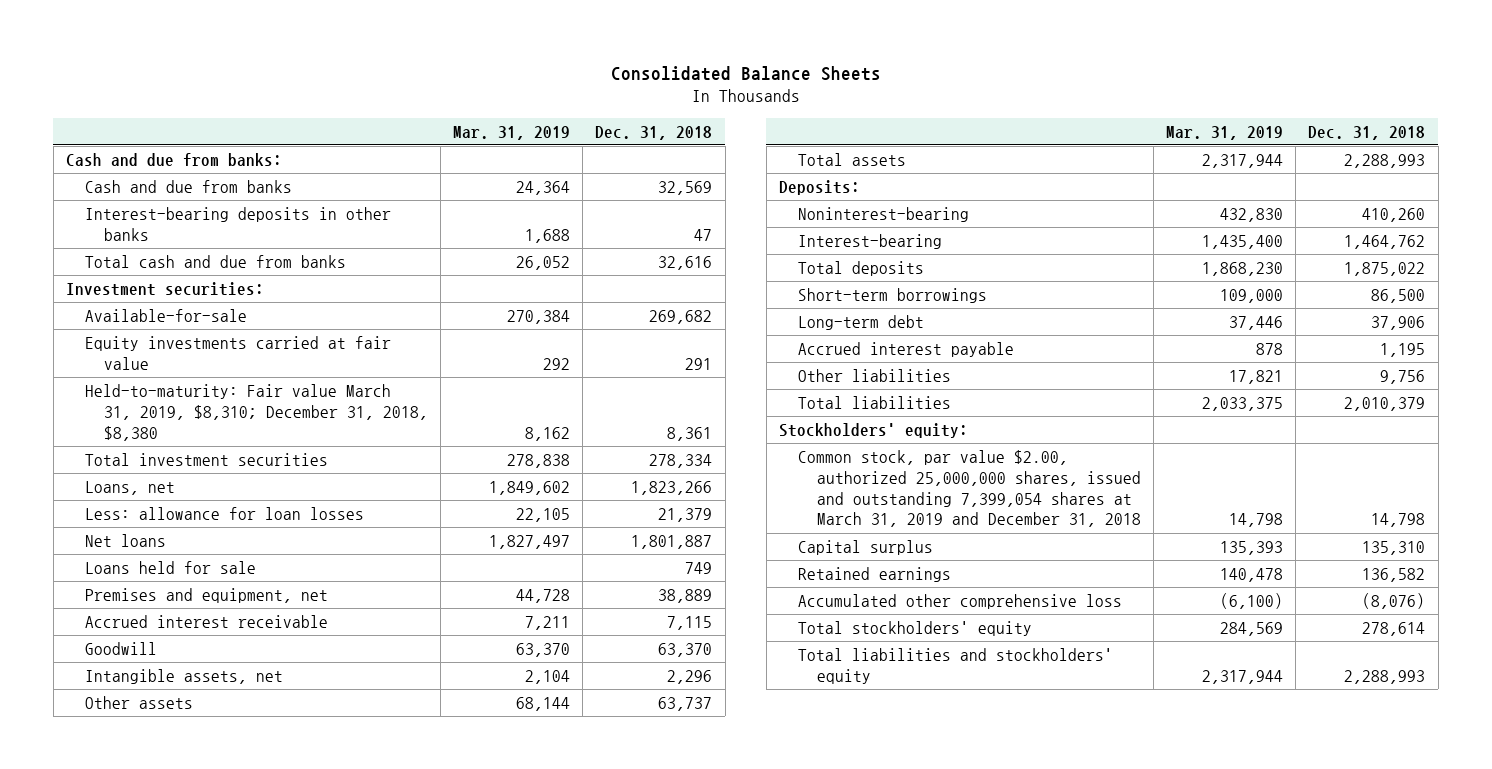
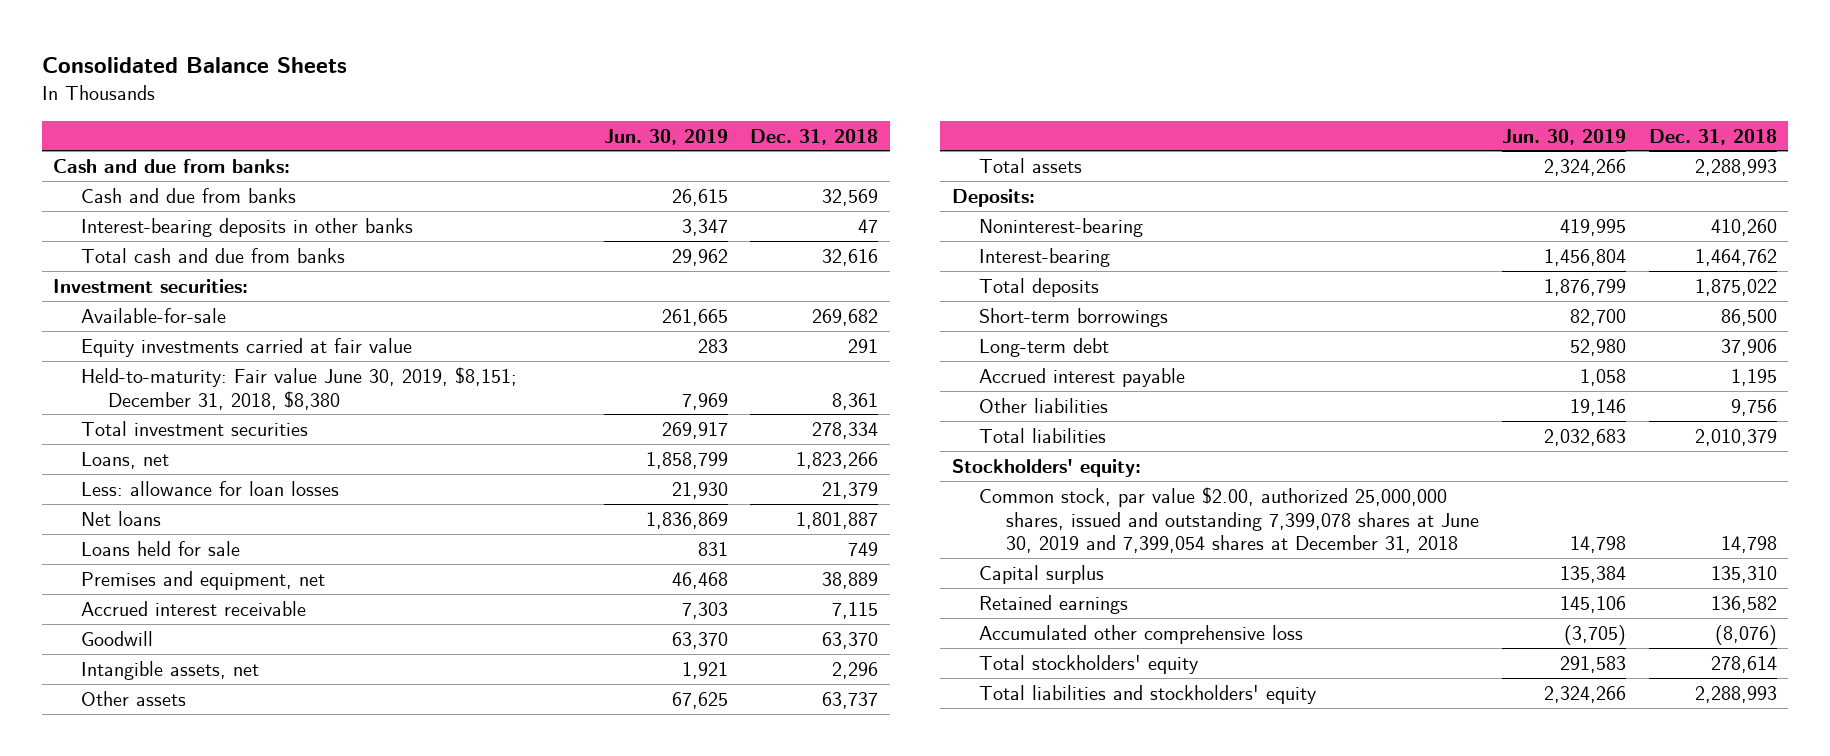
[453,125,571,140] Mar. 31, 2019 -> none
none -> [603,128,728,145] Jun. 30, 2019
[84,383,428,441] Held-to-maturity: Fair value March 31, 2019, $8,310; December 31, 2018, $8,380 -> [80,366,517,410] Held-to-maturity: Fair value June 30, 2019, $8,151; December 31, 2018, $8,380
[797,449,1141,528] Common stock, par value $2.00, authorized 25,000,000 shares, issued and outstanding 7,399,054 shares at March 31, 2019 and December 31, 2018 -> [978,486,1480,554] Common stock, par value $2.00, authorized 25,000,000 shares, issued and outstanding 7,399,078 shares at June 30, 2019 and 7,399,054 shares at December 31, 2018

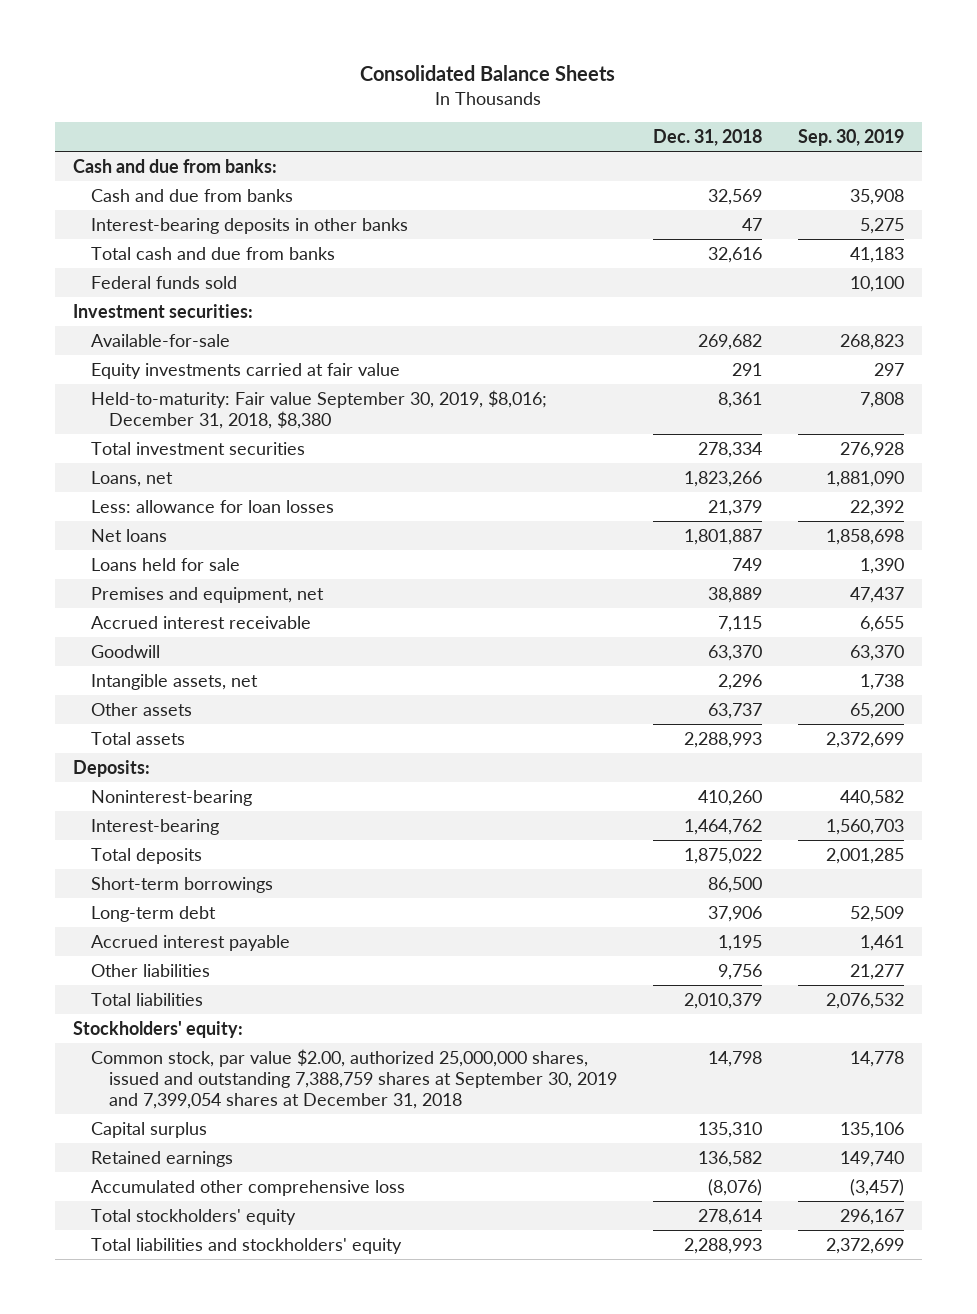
[603,128,728,145] Jun. 30, 2019 -> none
none -> [797,128,904,146] Sep. 30, 2019
none -> [90,275,237,289] Federal funds sold
[80,366,517,410] Held-to-maturity: Fair value June 30, 2019, $8,151; December 31, 2018, $8,380 -> [90,389,547,429] Held-to-maturity: Fair value September 30, 2019, $8,016; December 31, 2018, $8,380
[978,486,1480,554] Common stock, par value $2.00, authorized 25,000,000 shares, issued and outstanding 7,399,078 shares at June 30, 2019 and 7,399,054 shares at December 31, 2018 -> [90,1048,618,1109] Common stock, par value $2.00, authorized 25,000,000 shares, issued and outstanding 7,388,759 shares at September 30, 2019 and 7,399,054 shares at December 31, 2018

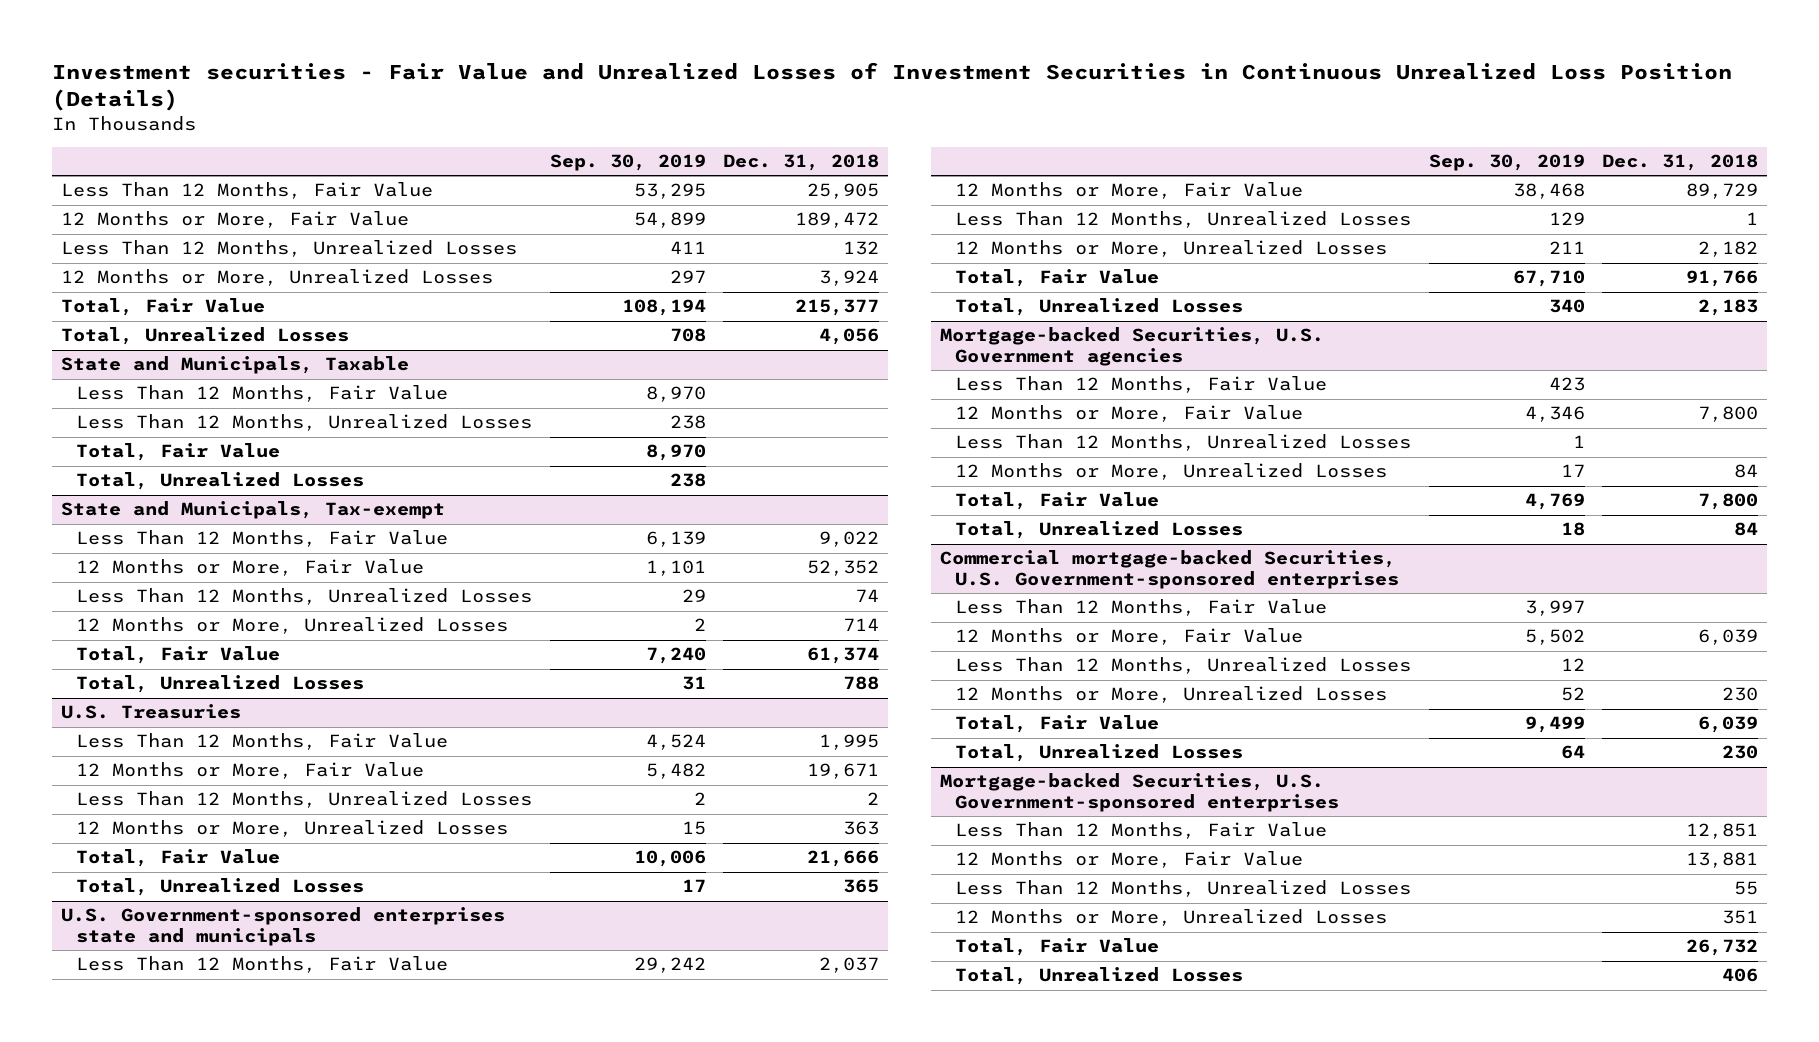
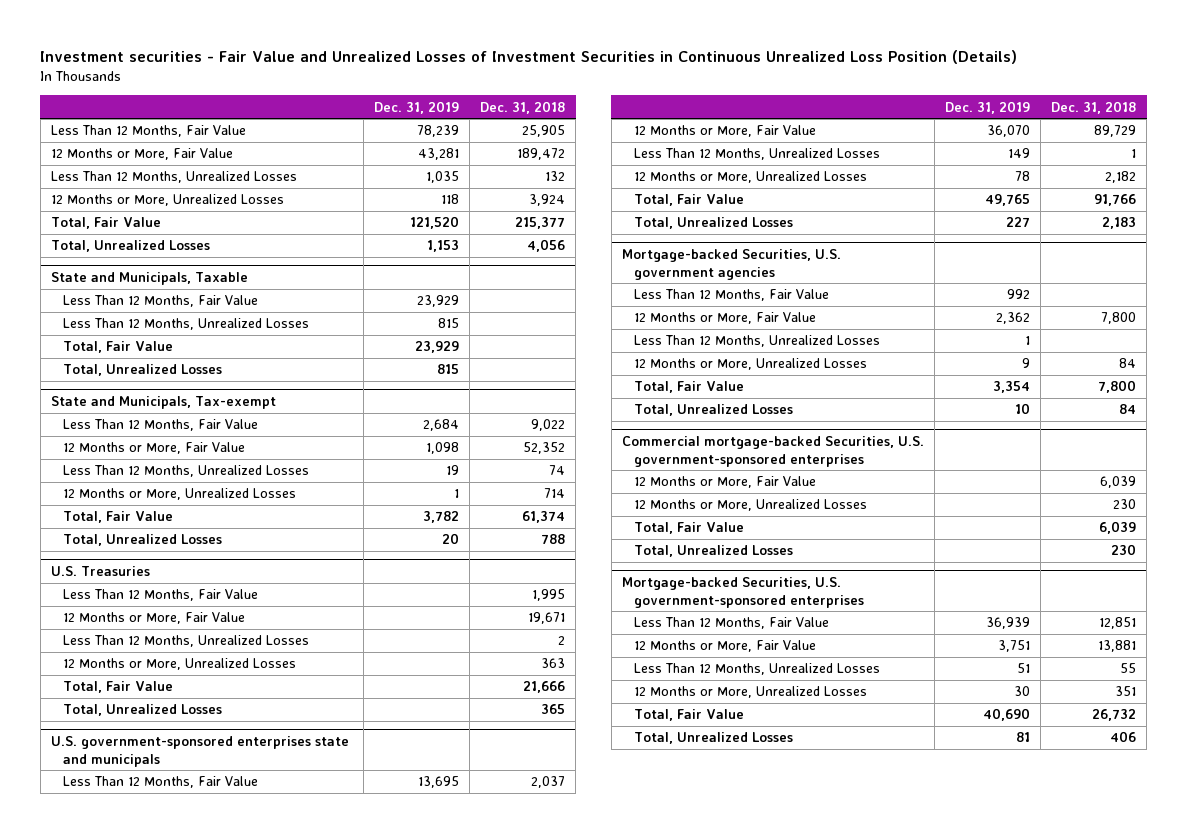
[549,154,706,172] Sep. 30, 2019 -> none
none -> [374,100,460,114] Dec. 31, 2019
[61,907,506,947] U.S. Government-sponsored enterprises state and municipals -> [51,736,350,767] U.S. government-sponsored enterprises state and municipals
[939,327,1324,367] Mortgage-backed Securities, U.S. Government agencies -> [621,249,841,280] Mortgage-backed Securities, U.S. government agencies
[955,599,1328,617] Less Than 12 Months, Fair Value -> none
[939,550,1400,590] Commercial mortgage-backed Securities, U.S. Government-sponsored enterprises -> [621,436,924,467] Commercial mortgage-backed Securities, U.S. government-sponsored enterprises
[955,657,1412,675] Less Than 12 Months, Unrealized Losses -> none
[939,773,1340,813] Mortgage-backed Securities, U.S. Government-sponsored enterprises -> [621,577,864,608] Mortgage-backed Securities, U.S. government-sponsored enterprises

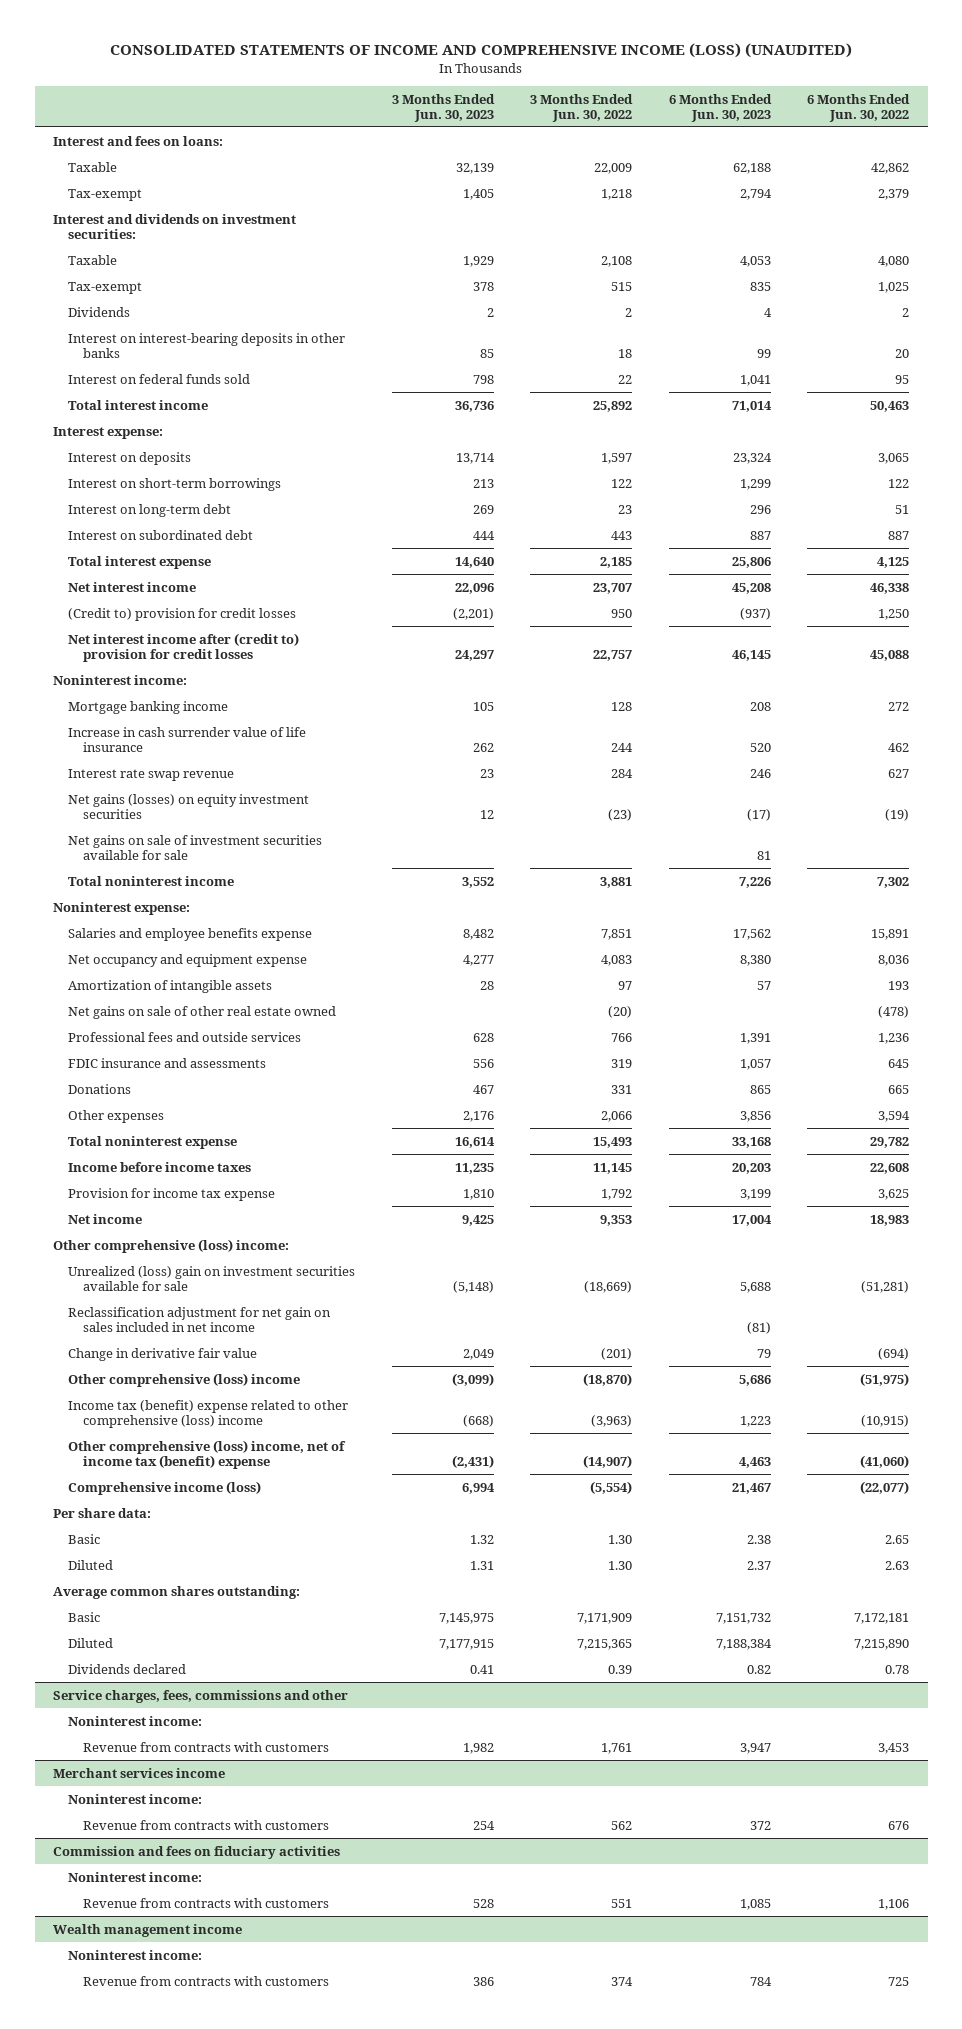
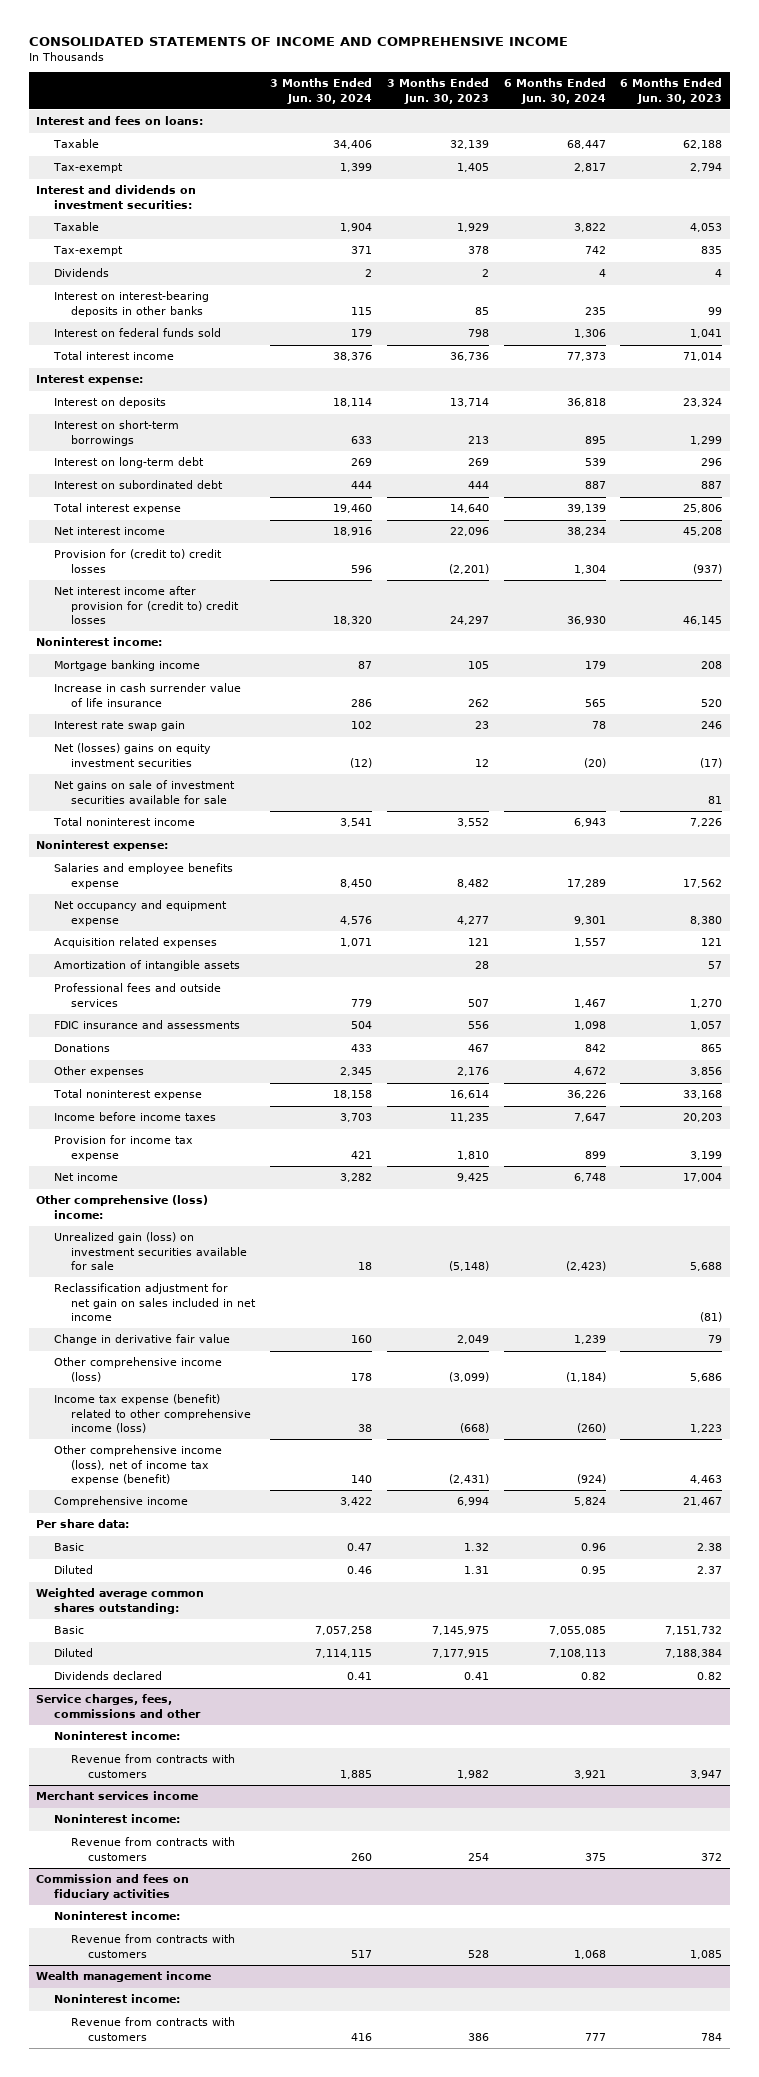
[110,43,853,59] CONSOLIDATED STATEMENTS OF INCOME AND COMPREHENSIVE INCOME (LOSS) (UNAUDITED) -> [29,37,569,47] CONSOLIDATED STATEMENTS OF INCOME AND COMPREHENSIVE INCOME
[530,93,634,122] 3 Months Ended Jun. 30, 2022 -> none
[807,93,911,122] 6 Months Ended Jun. 30, 2022 -> none
none -> [269,78,372,104] 3 Months Ended Jun. 30, 2024
none -> [503,78,606,104] 6 Months Ended Jun. 30, 2024
[68,607,297,621] (Credit to) provision for credit losses -> [53,549,222,573] Provision for (credit to) credit losses
[68,632,300,662] Net interest income after (credit to) provision for credit losses -> [53,586,240,624] Net interest income after provision for (credit to) credit losses
[68,768,235,781] Interest rate swap revenue -> [53,721,185,732] Interest rate swap gain
[68,793,310,819] Net gains (losses) on equity investment securities -> [53,743,211,767] Net (losses) gains on equity investment securities
none -> [53,937,217,949] Acquisition related expenses
[68,1005,337,1019] Net gains on sale of other real estate owned -> none
[472,1032,494,1042] 628 -> [467,998,489,1007] 507
[739,1032,771,1044] 1,391 -> [690,998,723,1008] 1,270
[68,1265,356,1291] Unrealized (loss) gain on investment securities available for sale -> [53,1232,248,1270] Unrealized gain (loss) on investment securities available for sale
[68,1372,301,1387] Other comprehensive (loss) income -> [53,1357,222,1382] Other comprehensive income (loss)
[68,1399,349,1428] Income tax (benefit) expense related to other comprehensive (loss) income -> [53,1394,252,1433] Income tax expense (benefit) related to other comprehensive income (loss)
[68,1439,347,1469] Other comprehensive (loss) income, net of income tax (benefit) expense -> [53,1445,222,1485] Other comprehensive income (loss), net of income tax expense (benefit)
[68,1480,262,1495] Comprehensive income (loss) -> [53,1496,188,1508] Comprehensive income
[53,1585,301,1599] Average common shares outstanding: -> [36,1588,205,1614] Weighted average common shares outstanding:

